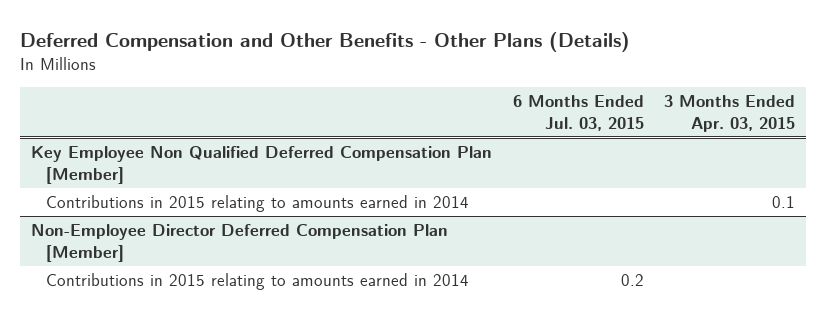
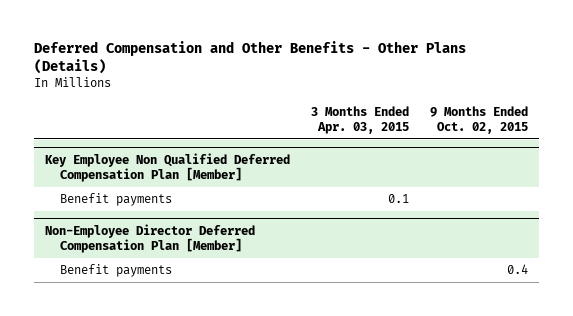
[512,95,644,131] 6 Months Ended Jul. 03, 2015 -> none
none -> [429,105,528,134] 9 Months Ended Oct. 02, 2015
[46,195,470,213] Contributions in 2015 relating to amounts earned in 2014 -> [60,193,173,207] Benefit payments
[46,273,470,291] Contributions in 2015 relating to amounts earned in 2014 -> [60,264,173,278] Benefit payments

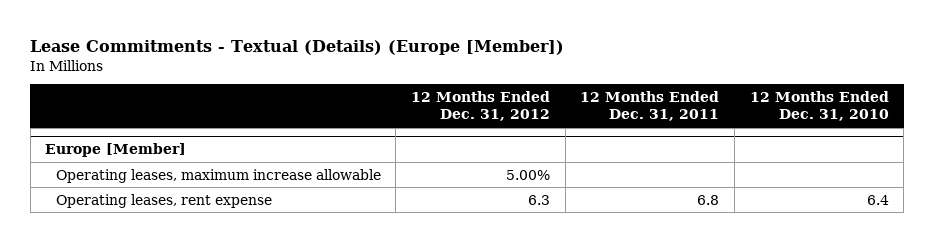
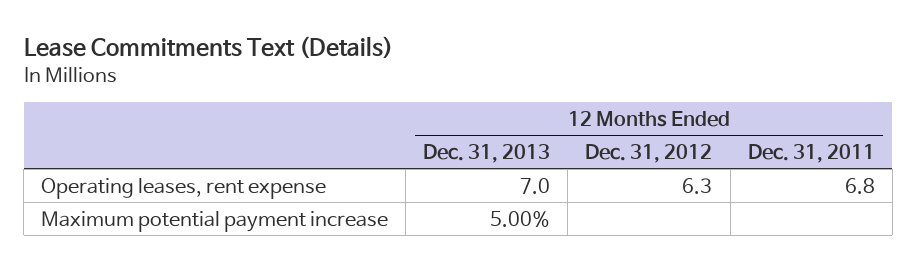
[30,39,565,55] Lease Commitments - Textual (Details) (Europe [Member]) -> [23,36,393,60] Lease Commitments Text (Details)
[749,91,889,122] 12 Months Ended Dec. 31, 2010 -> none
none -> [423,143,551,163] Dec. 31, 2013
[45,143,187,158] Europe [Member] -> none
[55,168,381,183] Operating leases, maximum increase allowable -> none
none -> [41,210,389,232] Maximum potential payment increase

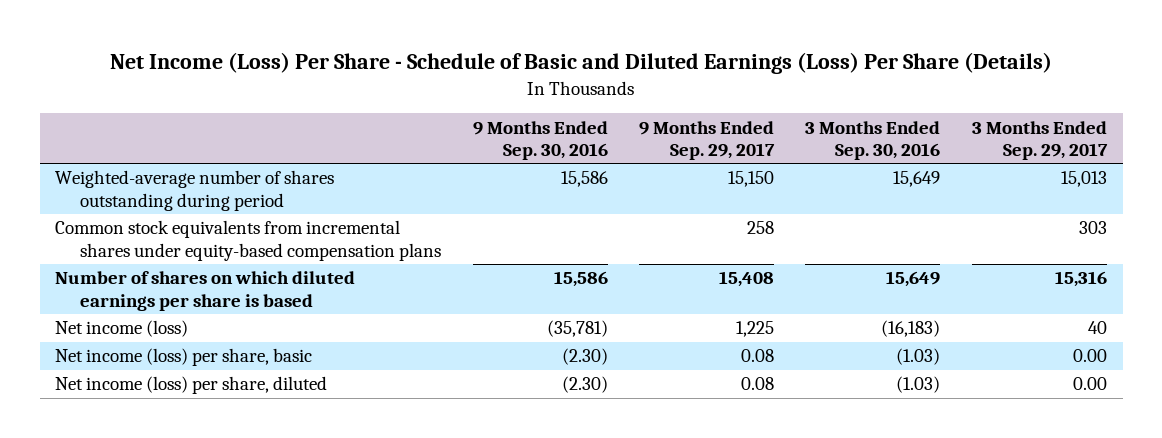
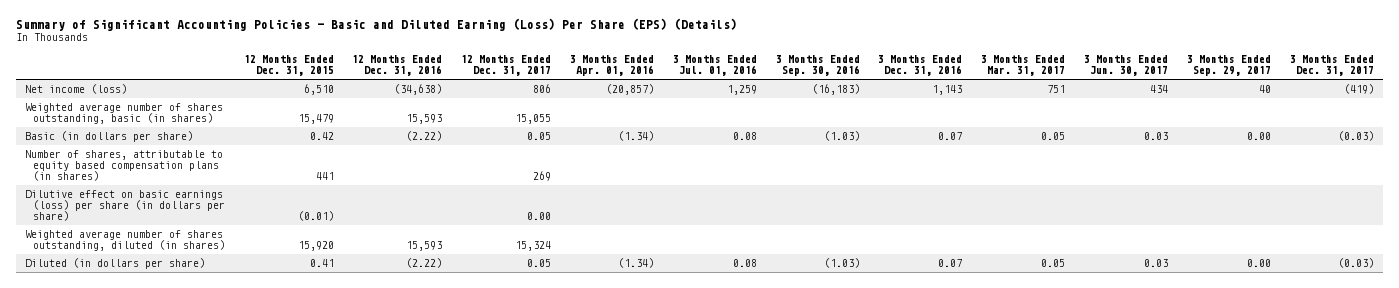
[110,52,1053,75] Net Income (Loss) Per Share - Schedule of Basic and Diluted Earnings (Loss) Per Share (Details) -> [15,18,737,32] Summary of Significant Accounting Policies - Basic and Diluted Earning (Loss) Per Share (EPS) (Details)
[472,120,608,161] 9 Months Ended Sep. 30, 2016 -> none
[639,120,776,161] 9 Months Ended Sep. 29, 2017 -> none
none -> [243,55,334,77] 12 Months Ended Dec. 31, 2015
none -> [352,55,443,77] 12 Months Ended Dec. 31, 2016
none -> [461,55,552,77] 12 Months Ended Dec. 31, 2017
none -> [569,55,654,77] 3 Months Ended Apr. 01, 2016
none -> [672,55,757,77] 3 Months Ended Jul. 01, 2016
none -> [878,55,963,77] 3 Months Ended Dec. 31, 2016
none -> [981,55,1066,77] 3 Months Ended Mar. 31, 2017
none -> [1083,55,1168,77] 3 Months Ended Jun. 30, 2017
none -> [1289,55,1374,77] 3 Months Ended Dec. 31, 2017
[55,170,335,211] Weighted-average number of shares outstanding during period -> none
[55,220,442,261] Common stock equivalents from incremental shares under equity-based compensation plans -> none
[55,271,356,311] Number of shares on which diluted earnings per share is based -> none
none -> [24,103,223,125] Weighted average number of shares outstanding, basic (in shares)
[55,348,313,367] Net income (loss) per share, basic -> [24,131,193,143] Basic (in dollars per share)
none -> [24,150,223,182] Number of shares, attributable to equity based compensation plans (in shares)
none -> [24,190,225,222] Dilutive effect on basic earnings (loss) per share (in dollars per share)
none -> [24,230,225,252] Weighted average number of shares outstanding, diluted (in shares)
[55,376,328,395] Net income (loss) per share, diluted -> [24,258,205,270] Diluted (in dollars per share)

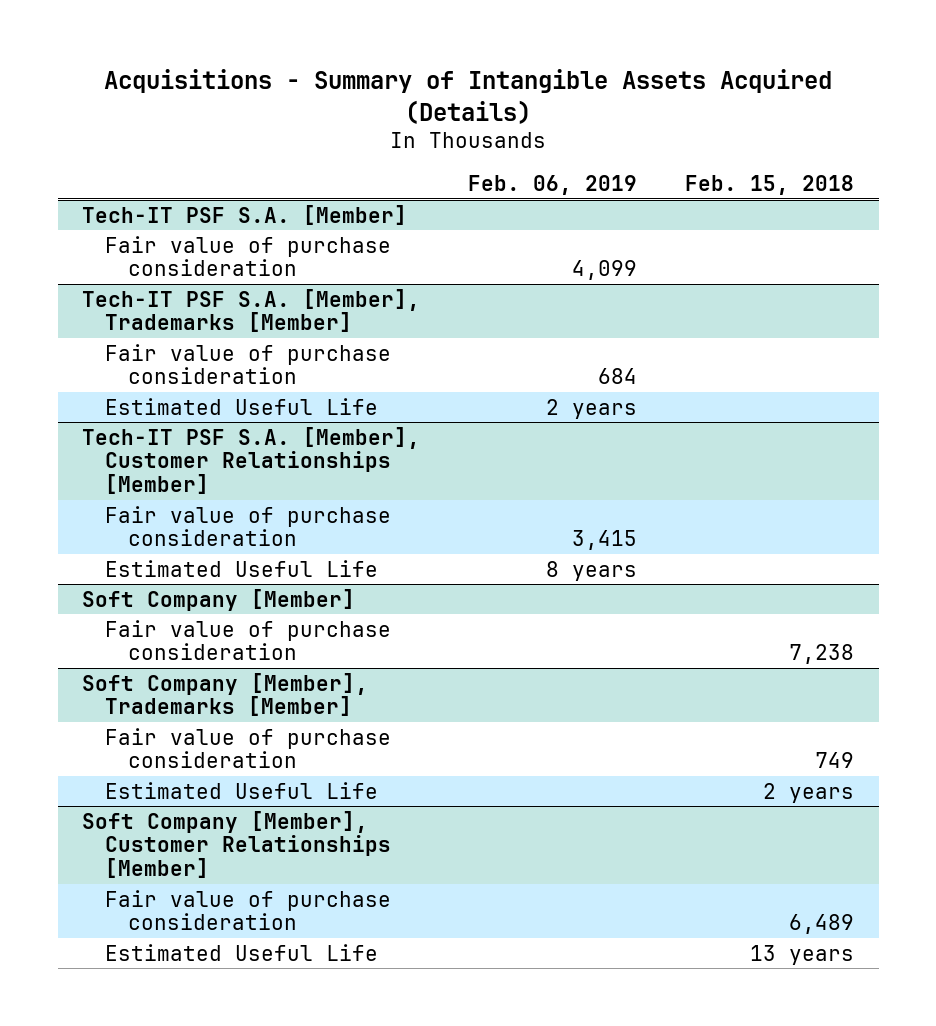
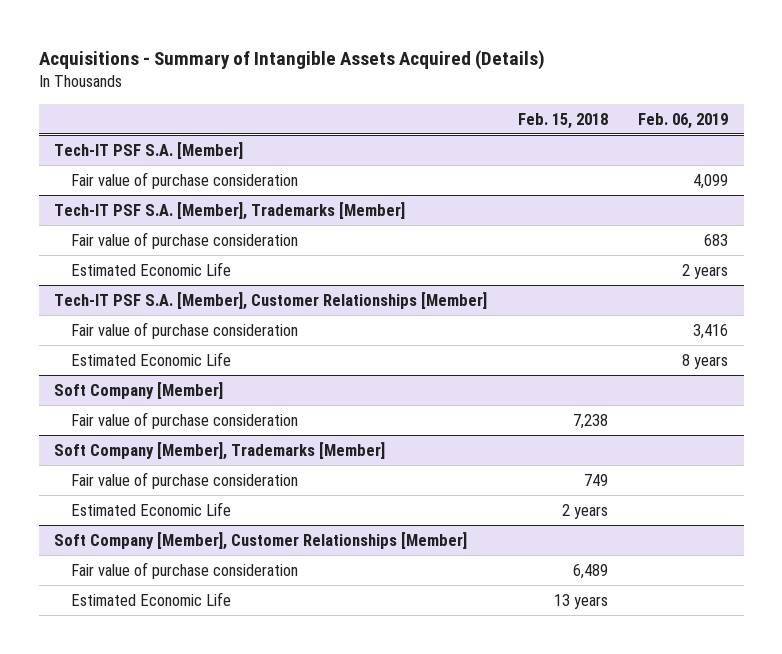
[598,368,638,385] 684 -> [704,233,729,246] 683
[104,397,378,415] Estimated Useful Life -> [70,261,231,276] Estimated Economic Life
[572,530,638,551] 3,415 -> [693,323,729,339] 3,416
[104,559,378,577] Estimated Useful Life -> [70,351,231,366] Estimated Economic Life
[104,781,378,799] Estimated Useful Life -> [70,501,231,516] Estimated Economic Life
[104,943,378,961] Estimated Useful Life -> [70,591,231,606] Estimated Economic Life

